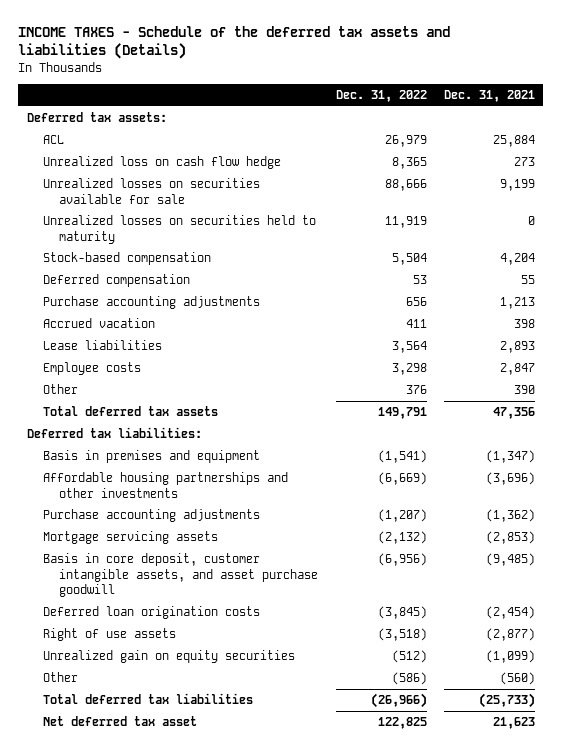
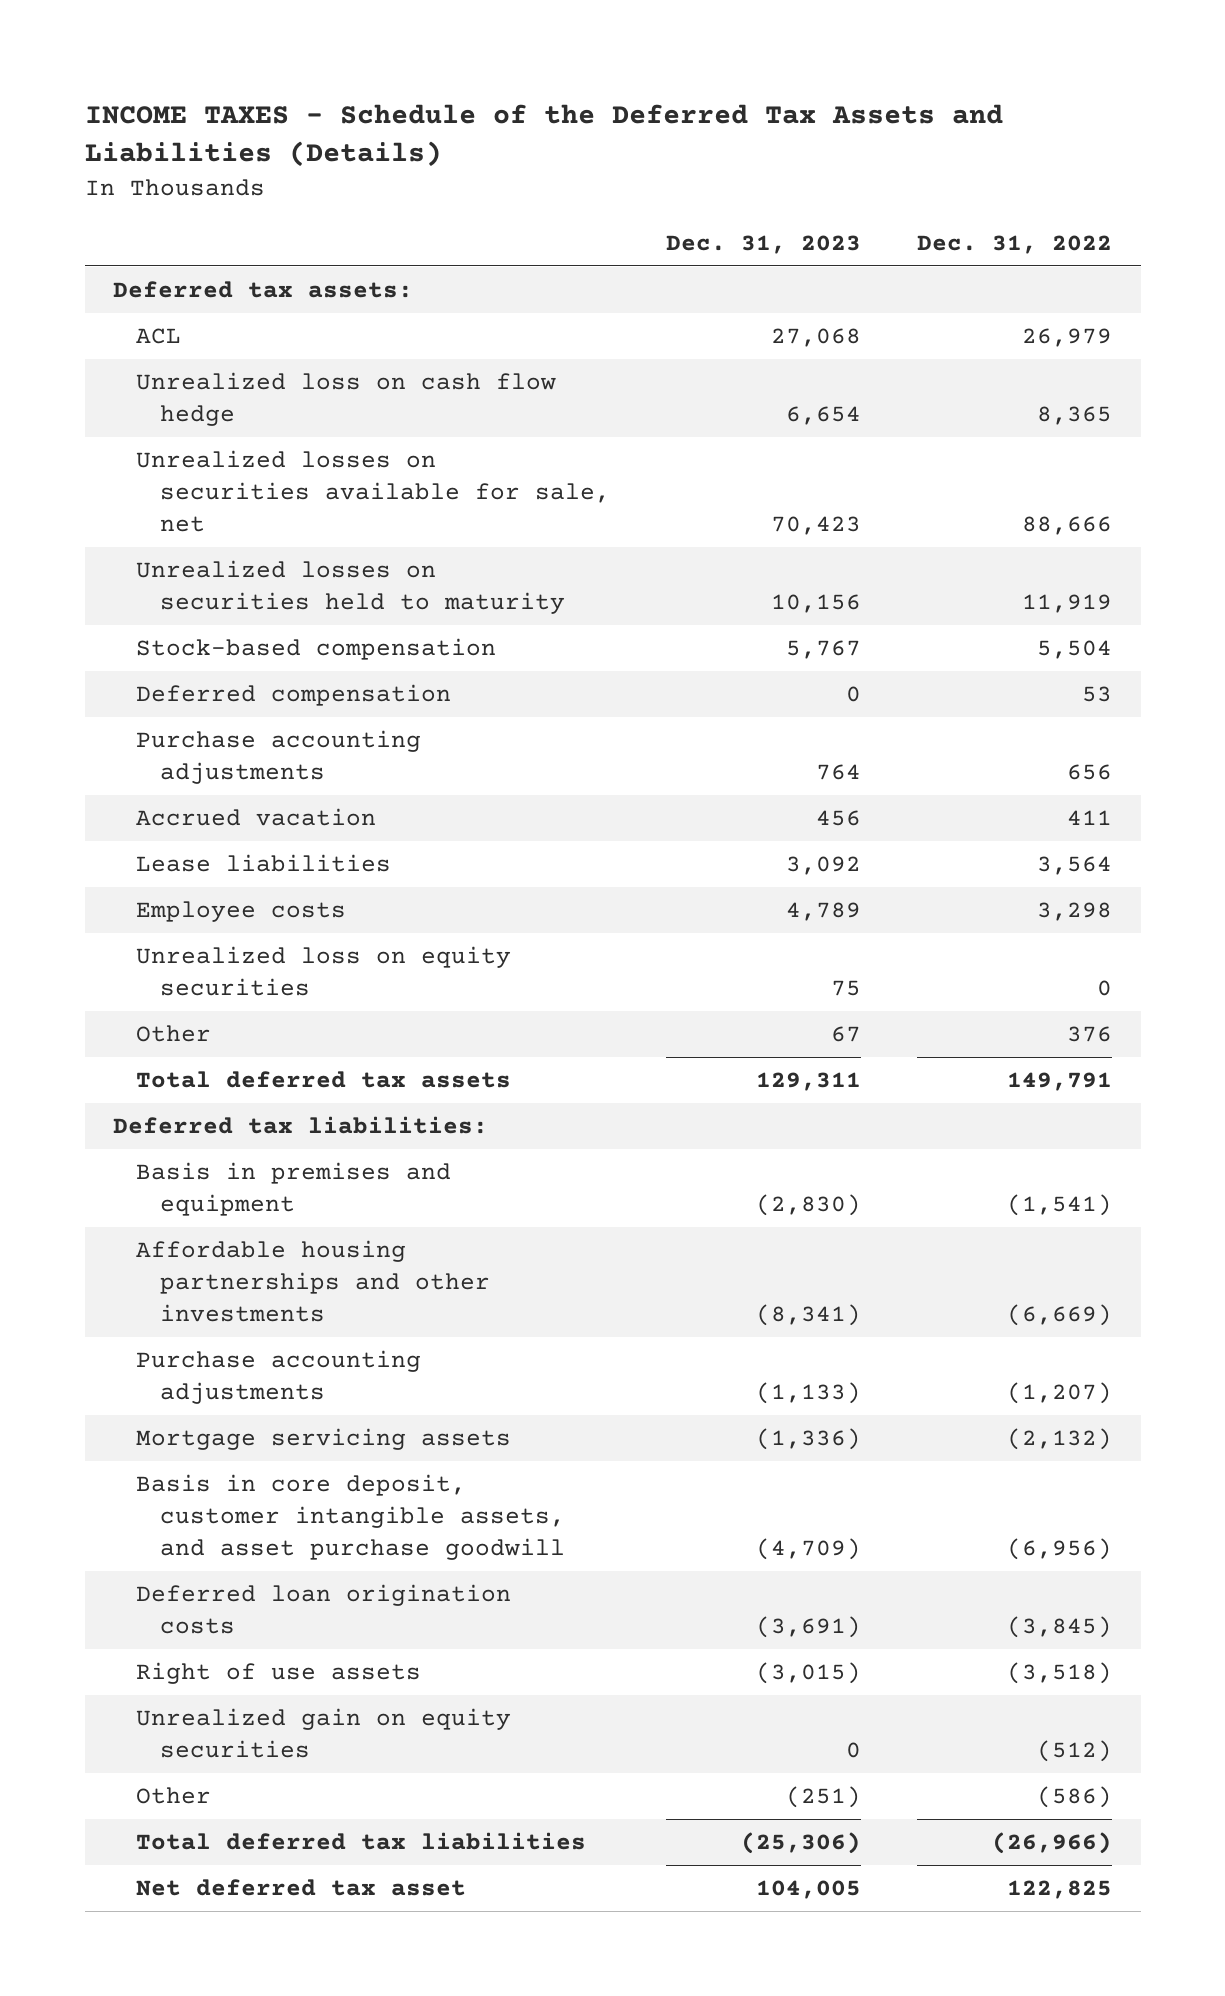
[18,25,451,60] INCOME TAXES - Schedule of the deferred tax assets and liabilities (Details) -> [84,104,1003,168] INCOME TAXES - Schedule of the Deferred Tax Assets and Liabilities (Details)
[443,89,535,102] Dec. 31, 2021 -> none
none -> [665,234,861,254] Dec. 31, 2023
[43,178,261,204] Unrealized losses on securities available for sale -> [136,450,610,533] Unrealized losses on securities available for sale, net
none -> [136,946,512,997] Unrealized loss on equity securities

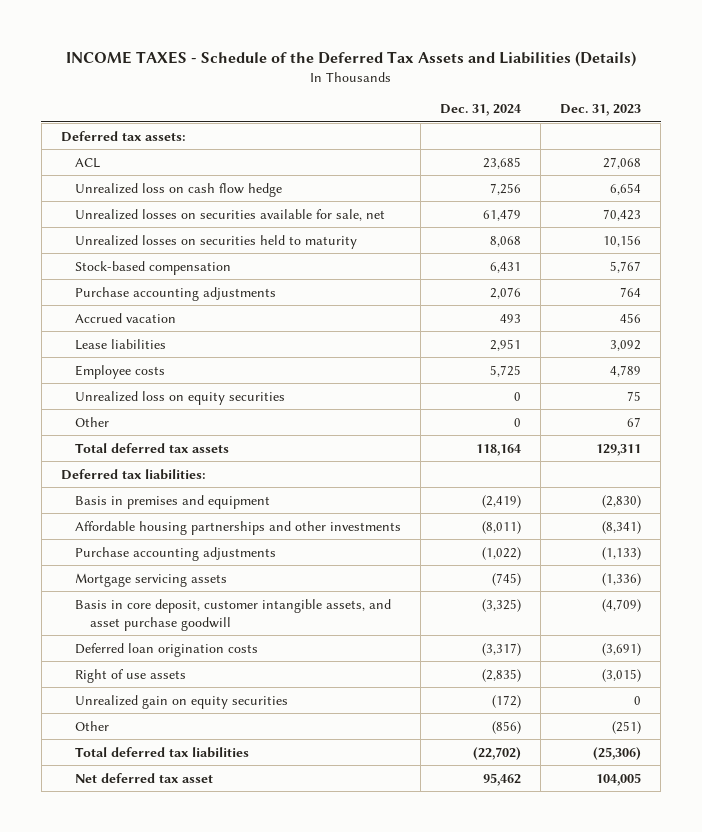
[917,234,1113,254] Dec. 31, 2022 -> none
none -> [440,104,522,117] Dec. 31, 2024
[136,684,452,707] Deferred compensation -> none

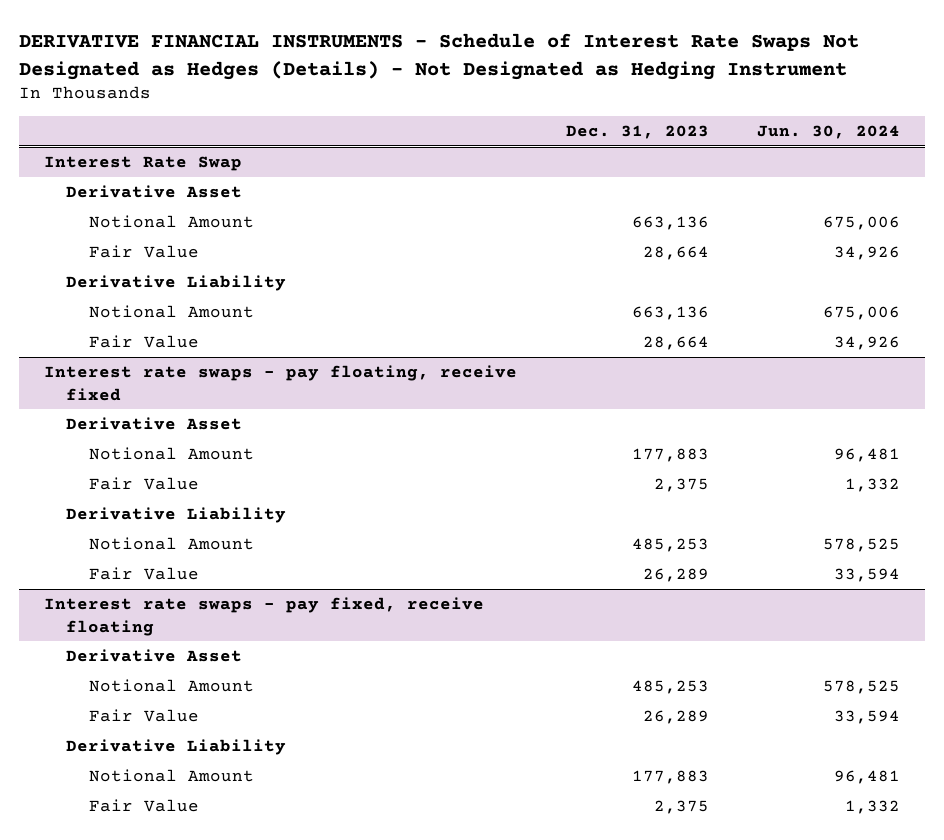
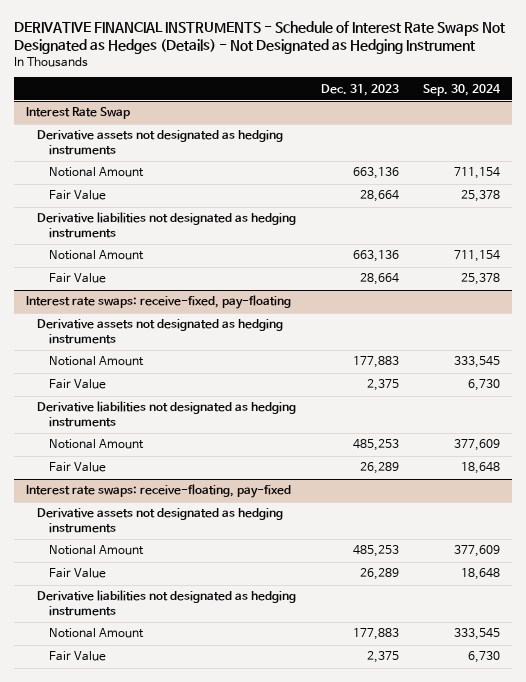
[757,125,901,140] Jun. 30, 2024 -> none
none -> [423,83,502,96] Sep. 30, 2024
[66,185,243,199] Derivative Asset -> [37,130,284,155] Derivative assets not designated as hedging instruments
[66,275,287,292] Derivative Liability -> [37,212,297,238] Derivative liabilities not designated as hedging instruments
[43,365,517,401] Interest rate swaps - pay floating, receive fixed -> [26,295,292,310] Interest rate swaps: receive-fixed, pay-floating
[66,417,243,431] Derivative Asset -> [37,319,284,344] Derivative assets not designated as hedging instruments
[66,507,287,524] Derivative Liability -> [37,401,297,427] Derivative liabilities not designated as hedging instruments
[43,597,484,636] Interest rate swaps - pay fixed, receive floating -> [26,484,292,499] Interest rate swaps: receive-floating, pay-fixed
[66,649,243,663] Derivative Asset -> [37,508,284,533] Derivative assets not designated as hedging instruments
[66,739,287,756] Derivative Liability -> [37,590,297,616] Derivative liabilities not designated as hedging instruments

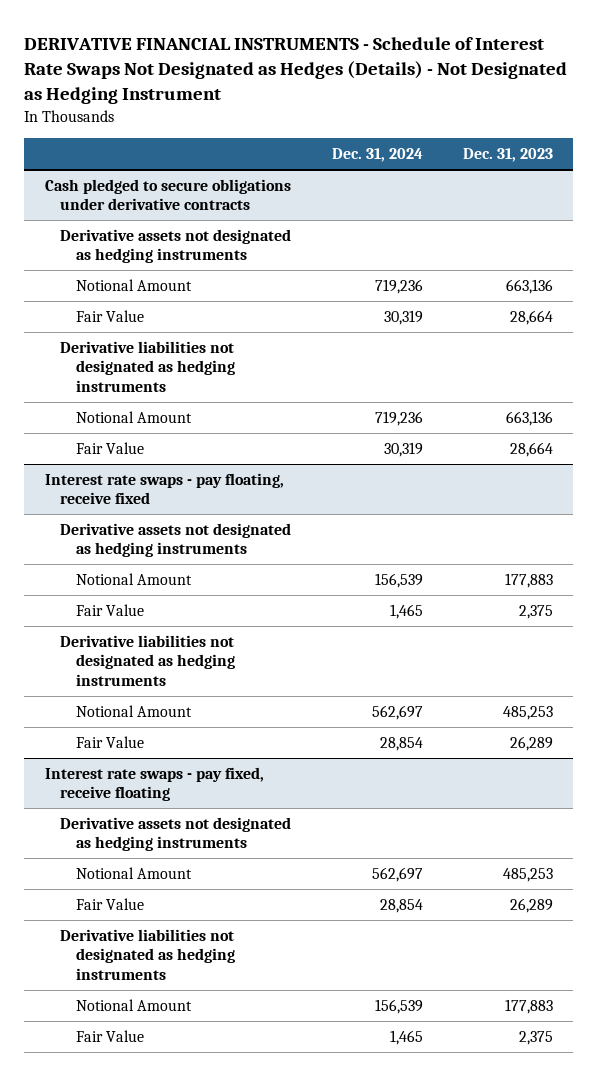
[423,83,502,96] Sep. 30, 2024 -> none
none -> [331,148,423,163] Dec. 31, 2024
[26,107,131,120] Interest Rate Swap -> [44,178,291,211] Cash pledged to secure obligations under derivative contracts
[26,295,292,310] Interest rate swaps: receive-fixed, pay-floating -> [44,472,284,505] Interest rate swaps - pay floating, receive fixed
[26,484,292,499] Interest rate swaps: receive-floating, pay-fixed -> [44,766,264,802] Interest rate swaps - pay fixed, receive floating

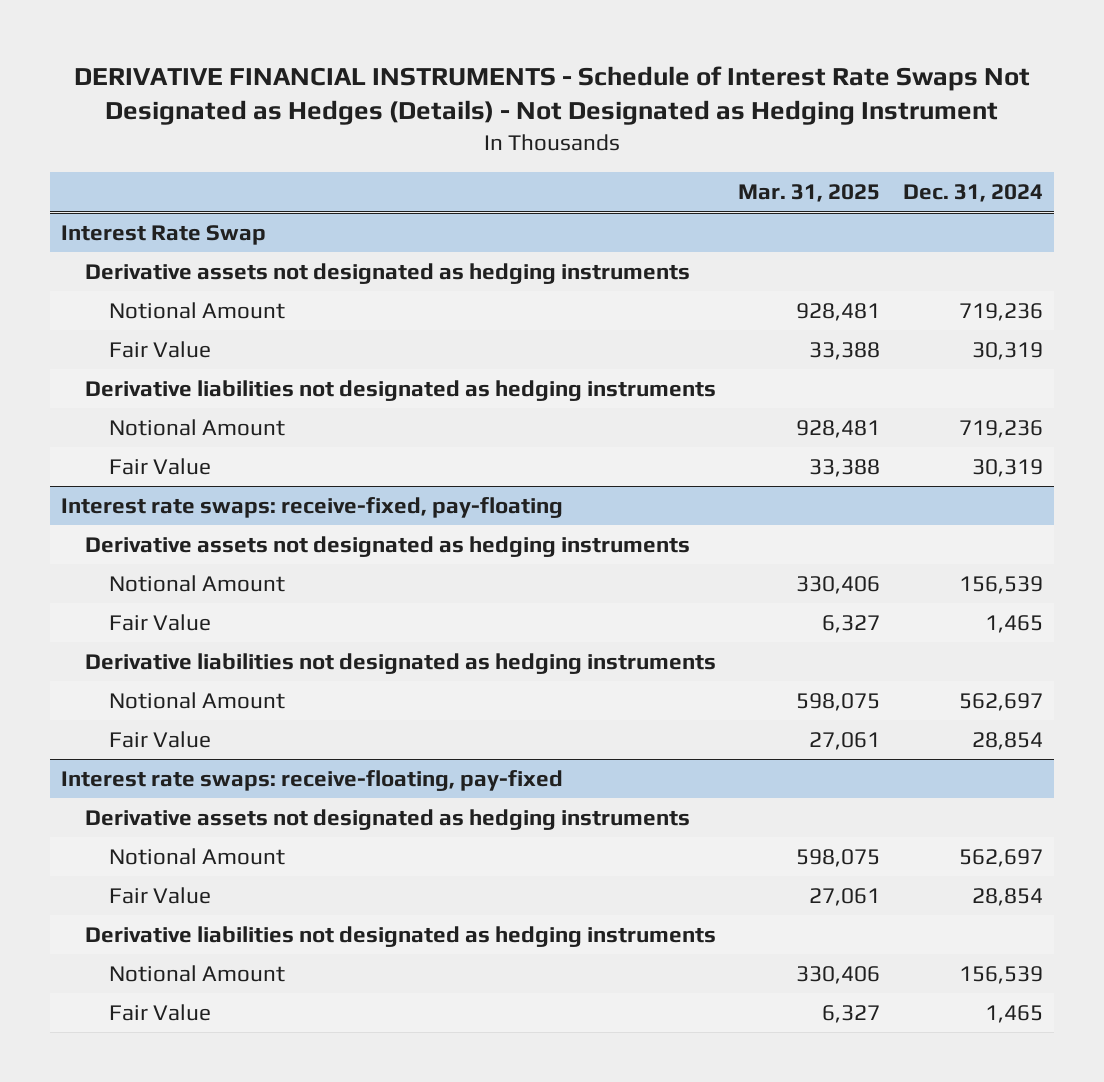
[462,148,553,163] Dec. 31, 2023 -> none
none -> [738,184,881,203] Mar. 31, 2025
[44,178,291,211] Cash pledged to secure obligations under derivative contracts -> [60,224,266,245] Interest Rate Swap
[44,472,284,505] Interest rate swaps - pay floating, receive fixed -> [60,496,563,518] Interest rate swaps: receive-fixed, pay-floating
[44,766,264,802] Interest rate swaps - pay fixed, receive floating -> [60,769,563,791] Interest rate swaps: receive-floating, pay-fixed

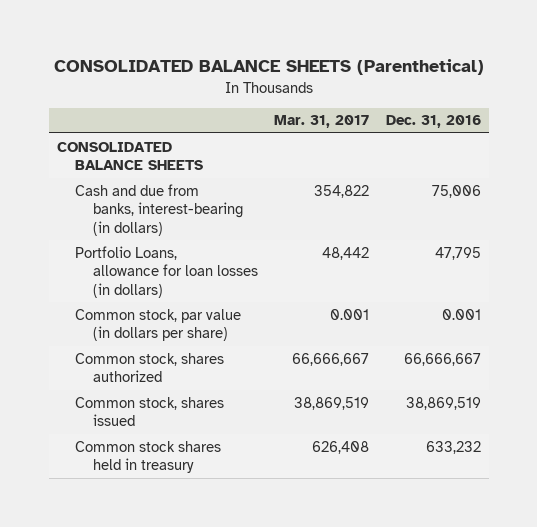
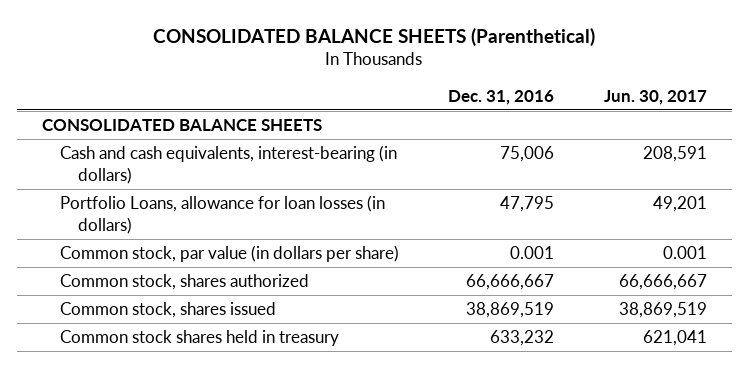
[274,115,370,129] Mar. 31, 2017 -> none
none -> [604,89,708,105] Jun. 30, 2017
[74,183,243,237] Cash and due from banks, interest-bearing (in dollars) -> [59,145,397,184] Cash and cash equivalents, interest-bearing (in dollars)

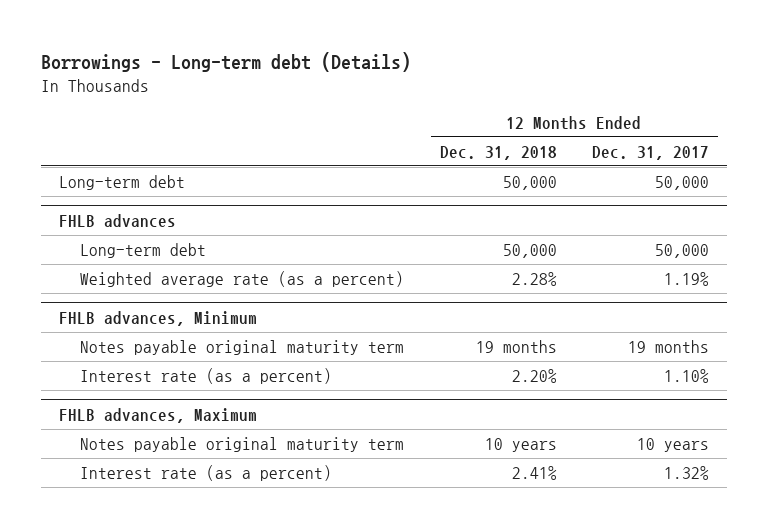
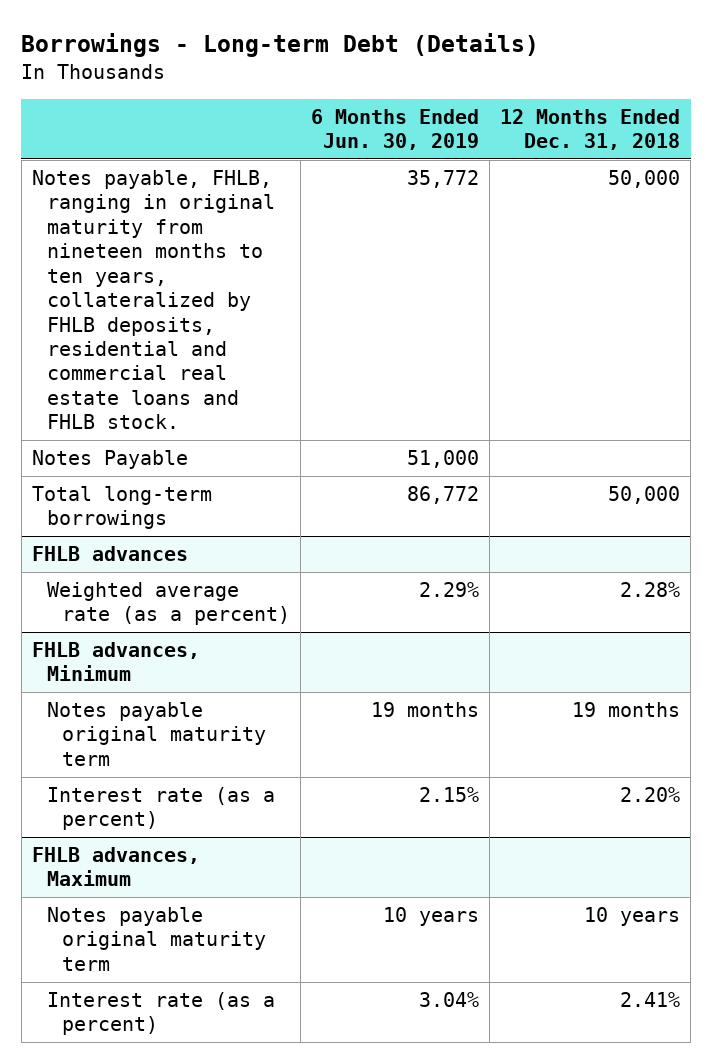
[41,51,412,72] Borrowings - Long-term debt (Details) -> [21,33,540,58] Borrowings - Long-term Debt (Details)
[592,145,710,160] Dec. 31, 2017 -> none
none -> [311,108,480,151] 6 Months Ended Jun. 30, 2019
[59,174,186,190] Long-term debt -> none
none -> [32,170,275,430] Notes payable, FHLB, ranging in original maturity from nineteen months to ten years, collateralized by FHLB deposits, residential and commercial real estate loans and FHLB stock.
none -> [32,450,189,470] Notes Payable
none -> [32,486,213,530] Total long-term borrowings
[79,242,206,258] Long-term debt -> none

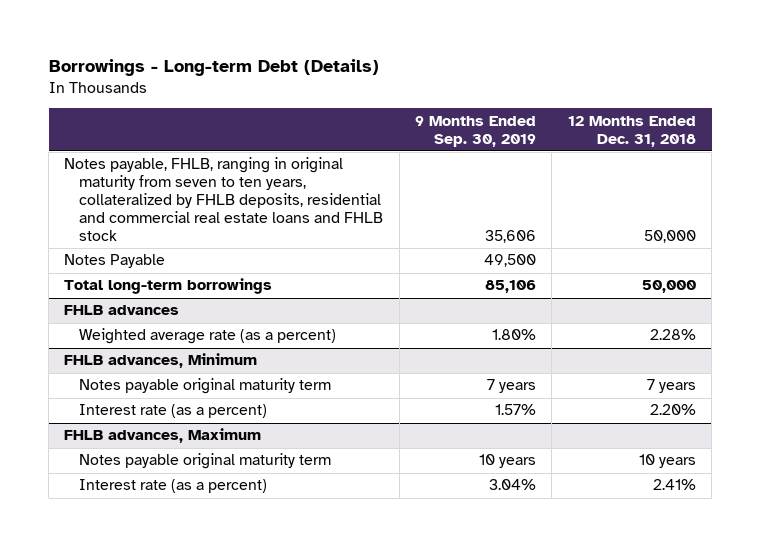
[311,108,480,151] 6 Months Ended Jun. 30, 2019 -> none
none -> [415,115,537,147] 9 Months Ended Sep. 30, 2019
[32,170,275,430] Notes payable, FHLB, ranging in original maturity from nineteen months to ten years, collateralized by FHLB deposits, residential and commercial real estate loans and FHLB stock. -> [64,157,384,242] Notes payable, FHLB, ranging in original maturity from seven to ten years, collateralized by FHLB deposits, residential and commercial real estate loans and FHLB stock
[572,702,681,718] 19 months -> [646,379,696,394] 7 years

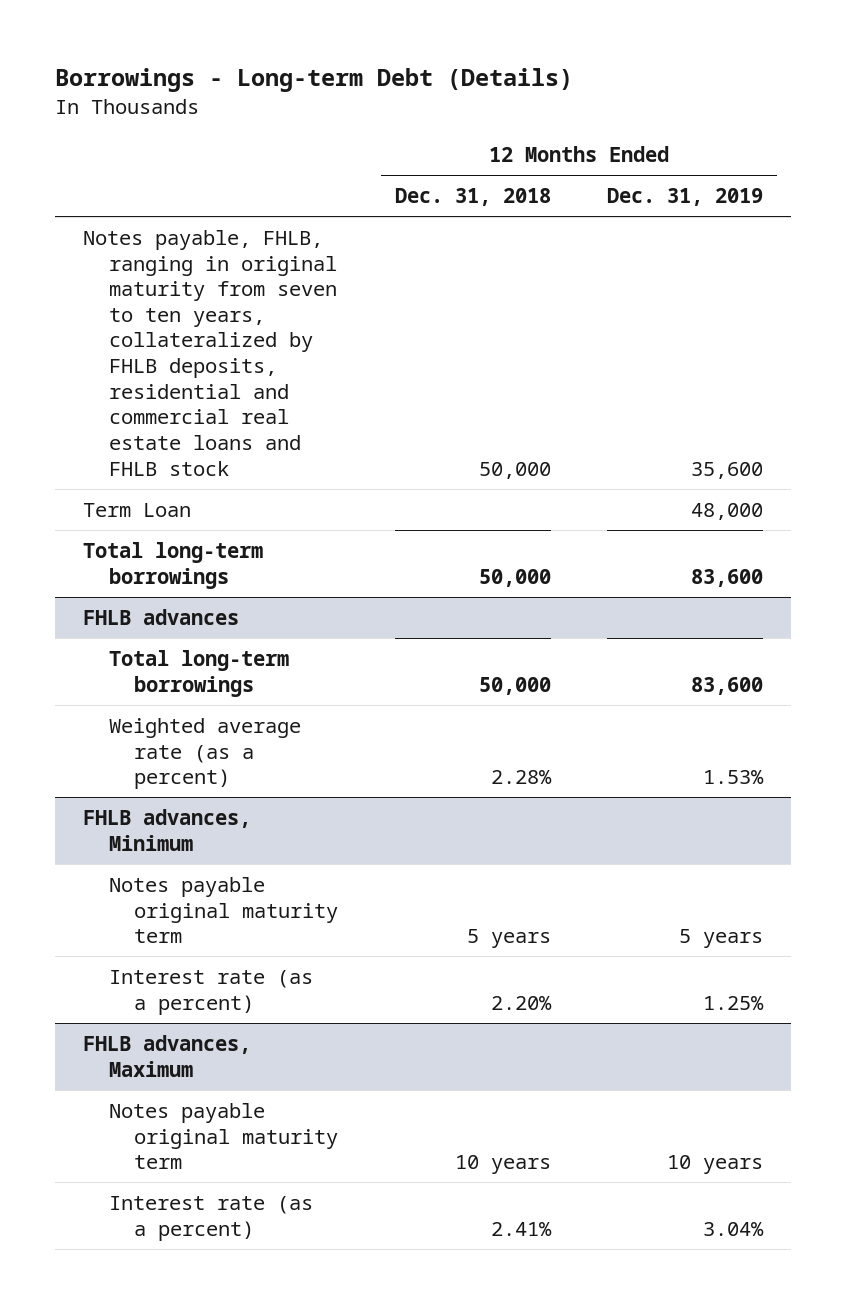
[415,115,537,147] 9 Months Ended Sep. 30, 2019 -> none
none -> [606,188,763,207] Dec. 31, 2019
[64,254,166,269] Notes Payable -> none
none -> [82,502,191,517] Term Loan
none -> [108,649,289,697] Total long-term borrowings
[646,379,696,394] 7 years -> [466,929,551,949] 5 years

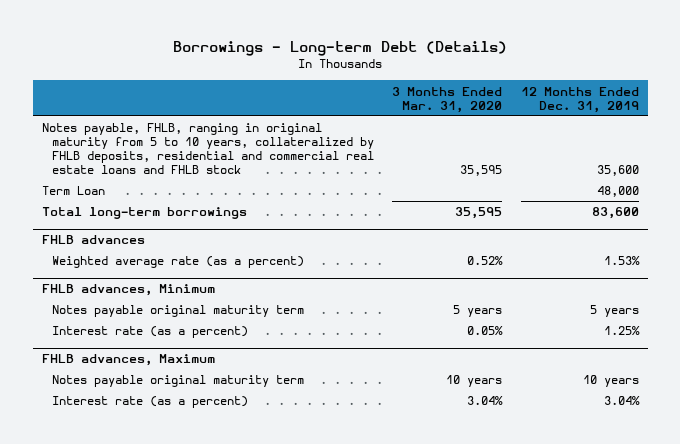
[394,188,551,207] Dec. 31, 2018 -> none
none -> [392,86,503,113] 3 Months Ended Mar. 31, 2020
[82,229,337,476] Notes payable, FHLB, ranging in original maturity from seven to ten years, collateralized by FHLB deposits, residential and commercial real estate loans and FHLB stock -> [41,123,375,175] Notes payable, FHLB, ranging in original maturity from 5 to 10 years, collateralized by FHLB deposits, residential and commercial real estate loans and FHLB stock
[108,649,289,697] Total long-term borrowings -> none

